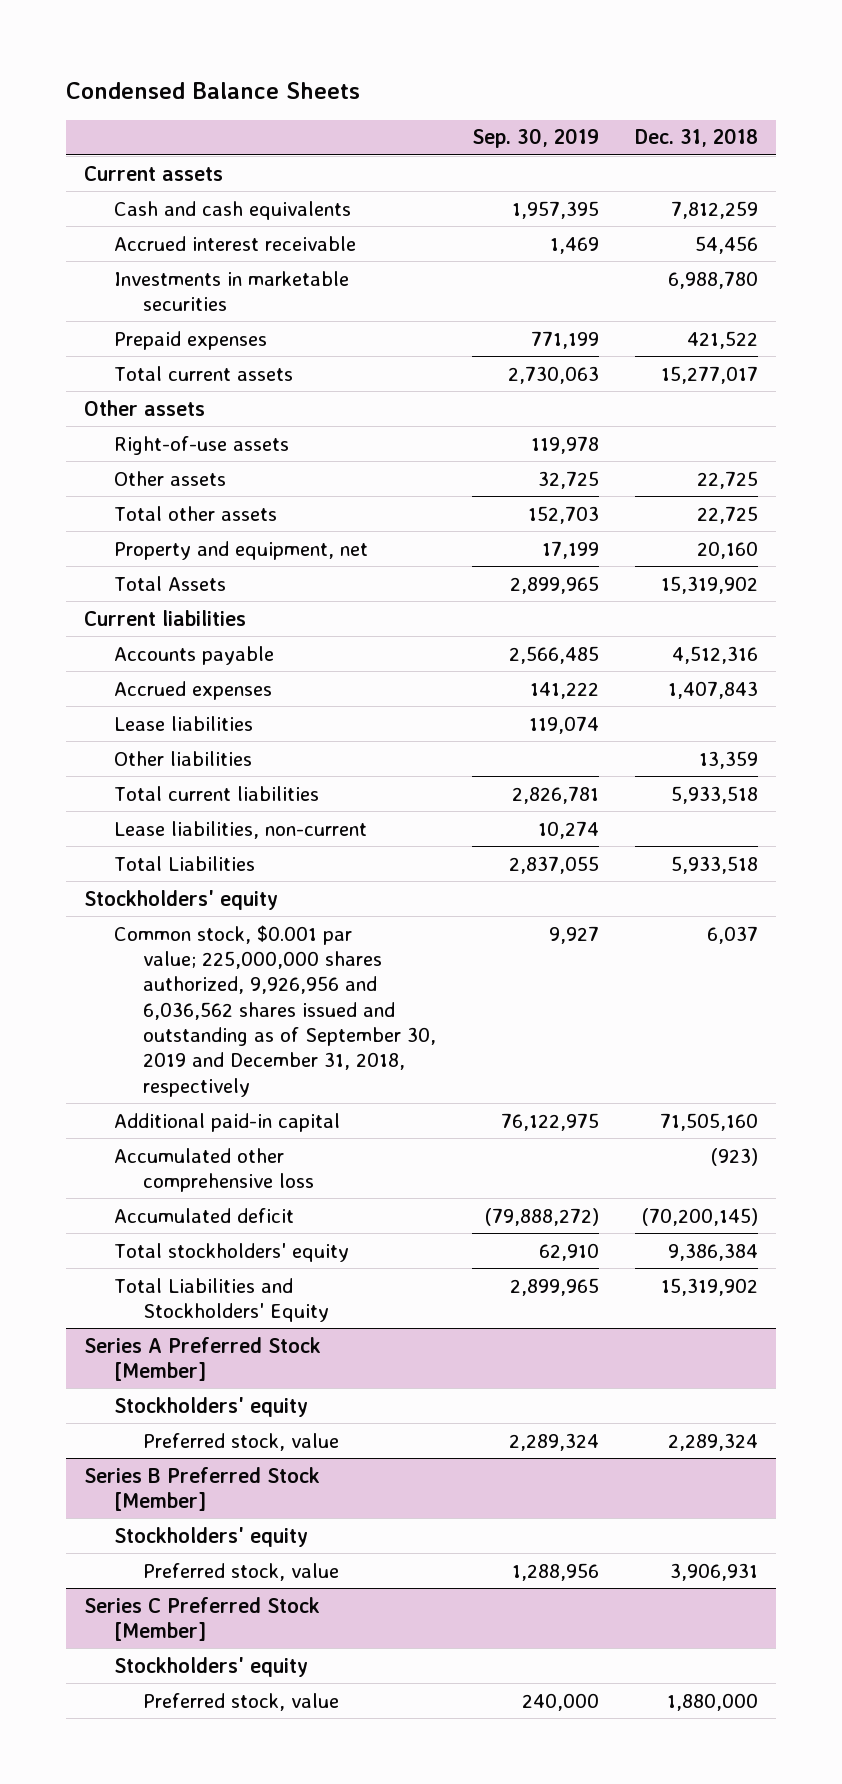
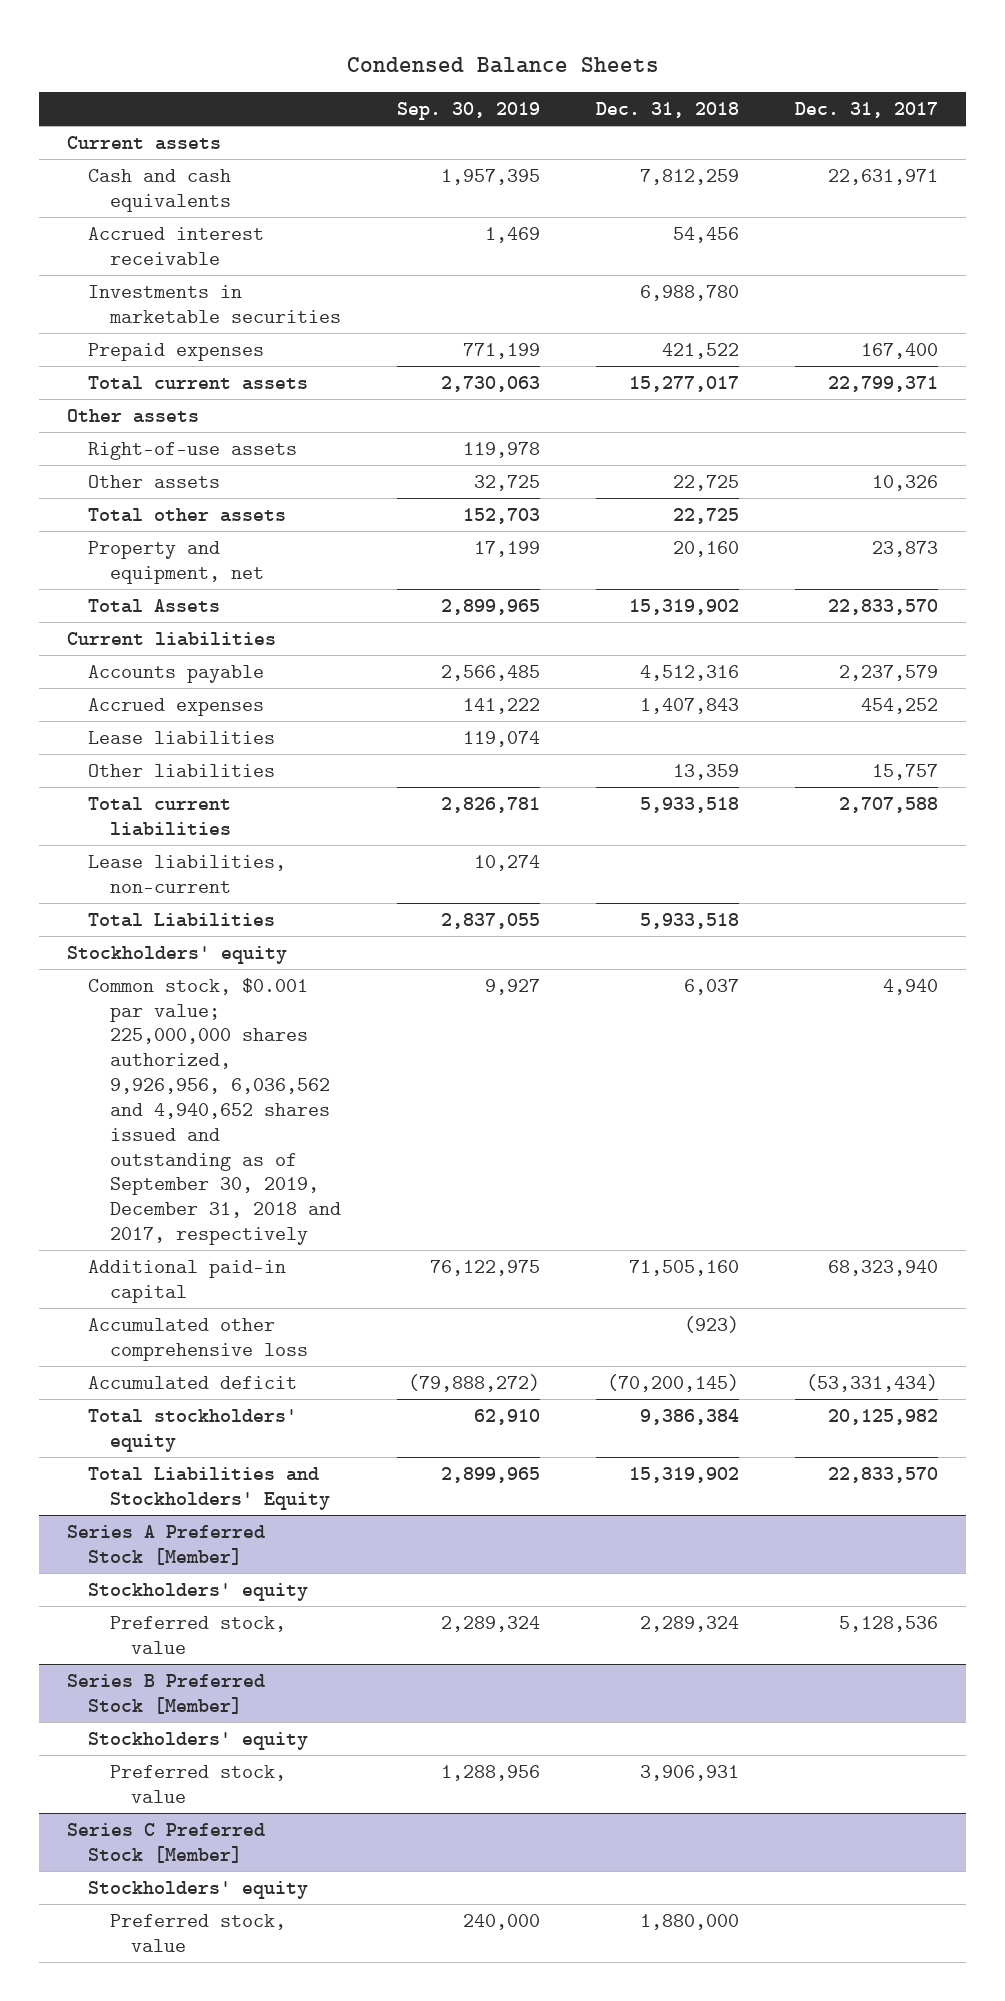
none -> [795,102,939,119] Dec. 31, 2017
[113,924,437,1097] Common stock, $0.001 par value; 225,000,000 shares authorized, 9,926,956 and 6,036,562 shares issued and outstanding as of September 30, 2019 and December 31, 2018, respectively -> [88,977,341,1246] Common stock, $0.001 par value; 225,000,000 shares authorized, 9,926,956, 6,036,562 and 4,940,652 shares issued and outstanding as of September 30, 2019, December 31, 2018 and 2017, respectively

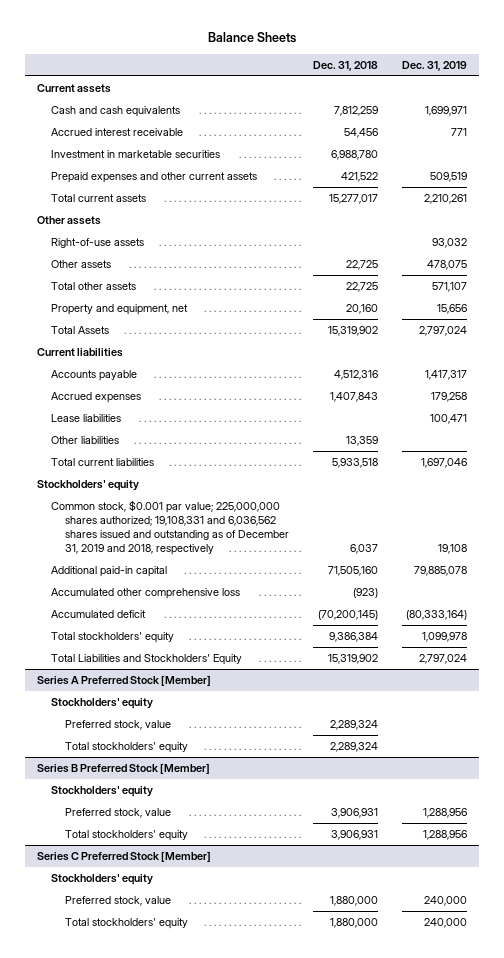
[346,56,659,73] Condensed Balance Sheets -> [208,32,297,44] Balance Sheets
[396,102,540,121] Sep. 30, 2019 -> none
[795,102,939,119] Dec. 31, 2017 -> none
none -> [401,60,467,71] Dec. 31, 2019
[88,284,341,323] Investments in marketable securities -> [51,150,221,159] Investment in marketable securities
[88,342,265,361] Prepaid expenses -> [51,172,258,184] Prepaid expenses and other current assets
[88,854,287,893] Lease liabilities, non-current -> none
[88,912,276,927] Total Liabilities -> none
[88,977,341,1246] Common stock, $0.001 par value; 225,000,000 shares authorized, 9,926,956, 6,036,562 and 4,940,652 shares issued and outstanding as of September 30, 2019, December 31, 2018 and 2017, respectively -> [51,500,290,555] Common stock, $0.001 par value; 225,000,000 shares authorized; 19,108,331 and 6,036,562 shares issued and outstanding as of December 31, 2019 and 2018, respectively
none -> [65,742,189,754] Total stockholders' equity
none -> [65,830,189,842] Total stockholders' equity
none -> [65,918,189,930] Total stockholders' equity

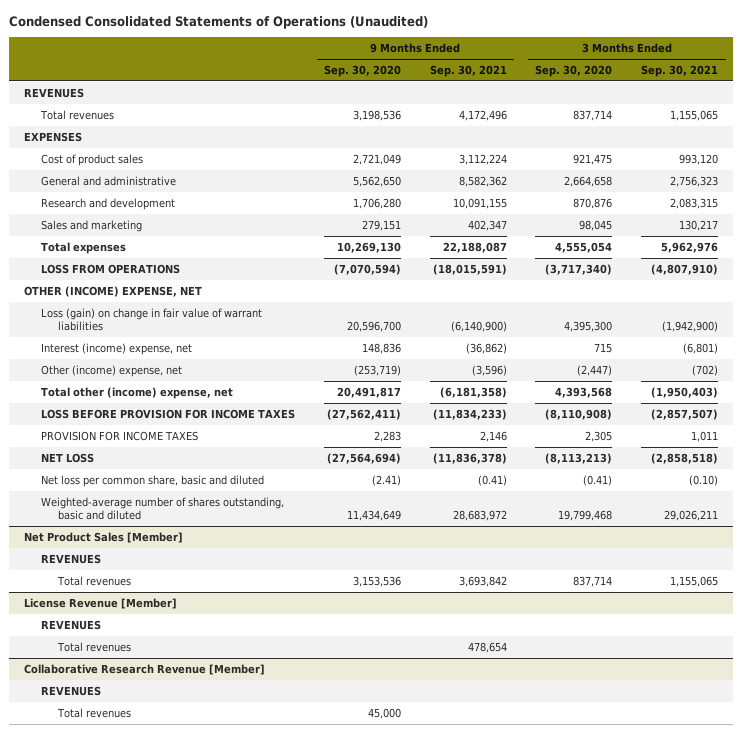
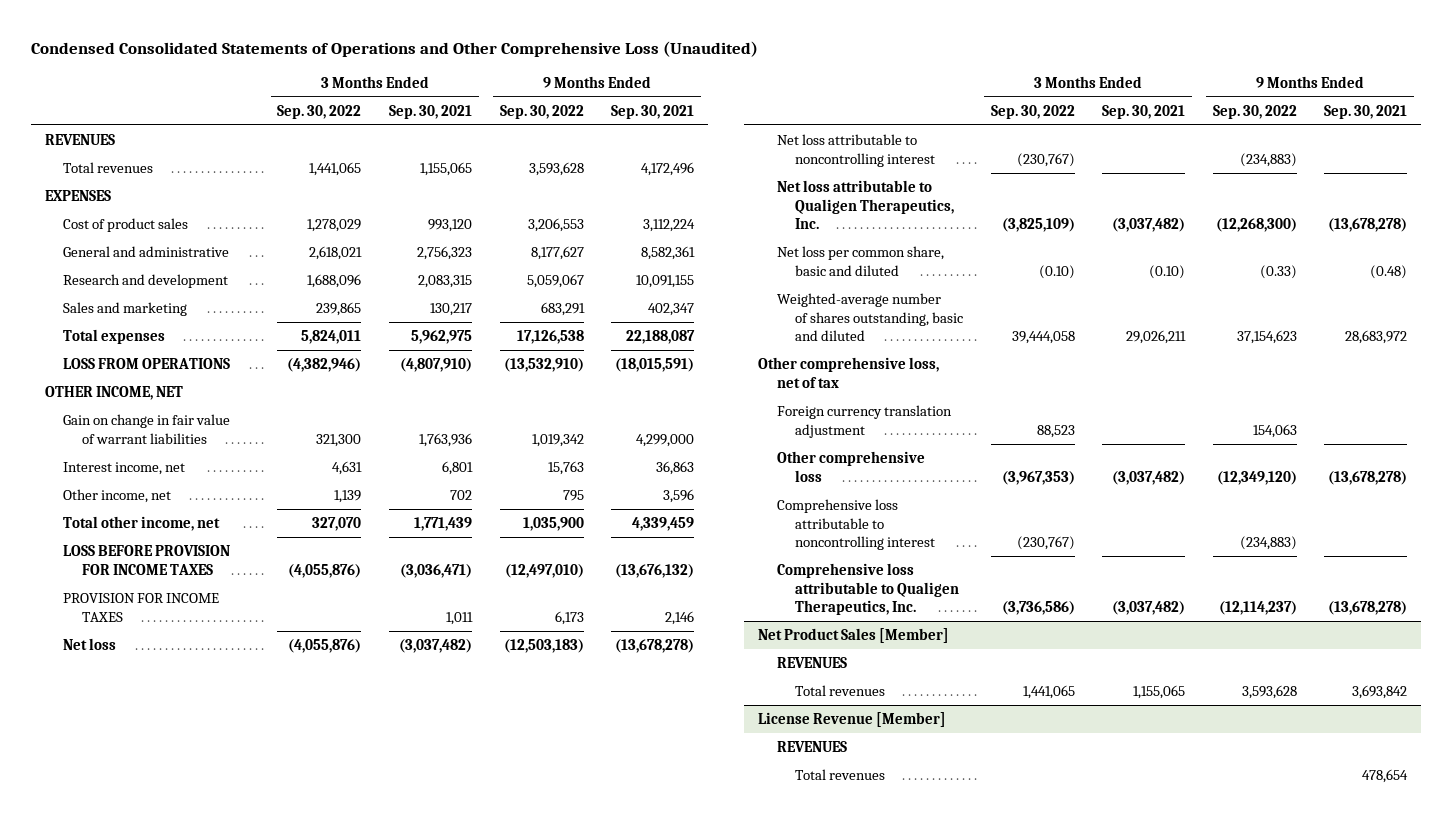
[9,16,429,30] Condensed Consolidated Statements of Operations (Unaudited) -> [31,40,759,57] Condensed Consolidated Statements of Operations and Other Comprehensive Loss (Unaudited)
[323,64,401,77] Sep. 30, 2020 -> none
[535,64,613,77] Sep. 30, 2020 -> none
none -> [277,104,362,119] Sep. 30, 2022
none -> [499,104,584,119] Sep. 30, 2022
[458,175,507,187] 8,582,362 -> [641,246,696,261] 8,582,361
[661,241,719,253] 5,962,976 -> [410,330,472,345] 5,962,975
[23,285,202,297] OTHER (INCOME) EXPENSE, NET -> [44,386,183,401] OTHER INCOME, NET
[40,307,262,332] Loss (gain) on change in fair value of warrant liabilities -> [63,414,231,444] Gain on change in fair value of warrant liabilities
[450,321,507,333] (6,140,900) -> [636,433,695,447] 4,299,000
[662,321,719,333] (1,942,900) -> [418,432,472,447] 1,763,936
[40,342,192,355] Interest (income) expense, net -> [63,462,186,476] Interest income, net
[465,342,507,354] (36,862) -> [656,461,695,476] 36,863
[683,342,719,354] (6,801) -> [441,461,473,476] 6,801
[40,364,182,377] Other (income) expense, net -> [63,489,172,504] Other income, net
[471,364,507,376] (3,596) -> [663,489,695,504] 3,596
[692,364,719,376] (702) -> [449,490,472,501] 702
[40,386,233,399] Total other (income) expense, net -> [63,516,221,532] Total other income, net
[439,386,507,398] (6,181,358) -> [632,517,695,532] 4,339,459
[651,386,719,398] (1,950,403) -> [413,517,472,532] 1,771,439
[432,408,507,420] (11,834,233) -> [615,563,695,578] (13,676,132)
[651,408,719,420] (2,857,507) -> [399,563,472,578] (3,036,471)
none -> [63,638,117,651] Net loss
none -> [776,134,936,167] Net loss attributable to noncontrolling interest
[40,452,94,463] NET LOSS -> [776,180,955,229] Net loss attributable to Qualigen Therapeutics, Inc.
[432,452,507,464] (11,836,378) -> [1328,217,1408,232] (13,678,278)
[651,452,719,464] (2,858,518) -> [1112,217,1186,232] (3,037,482)
[477,474,507,486] (0.41) -> [1370,264,1408,279] (0.48)
none -> [758,357,940,388] Other comprehensive loss, net of tax
none -> [776,405,952,438] Foreign currency translation adjustment
none -> [776,451,925,482] Other comprehensive loss
none -> [776,499,936,550] Comprehensive loss attributable to noncontrolling interest
none -> [776,563,960,615] Comprehensive loss attributable to Qualigen Therapeutics, Inc.
[23,663,265,675] Collaborative Research Revenue [Member] -> none
[40,685,101,696] REVENUES -> none
[57,707,132,718] Total revenues -> none

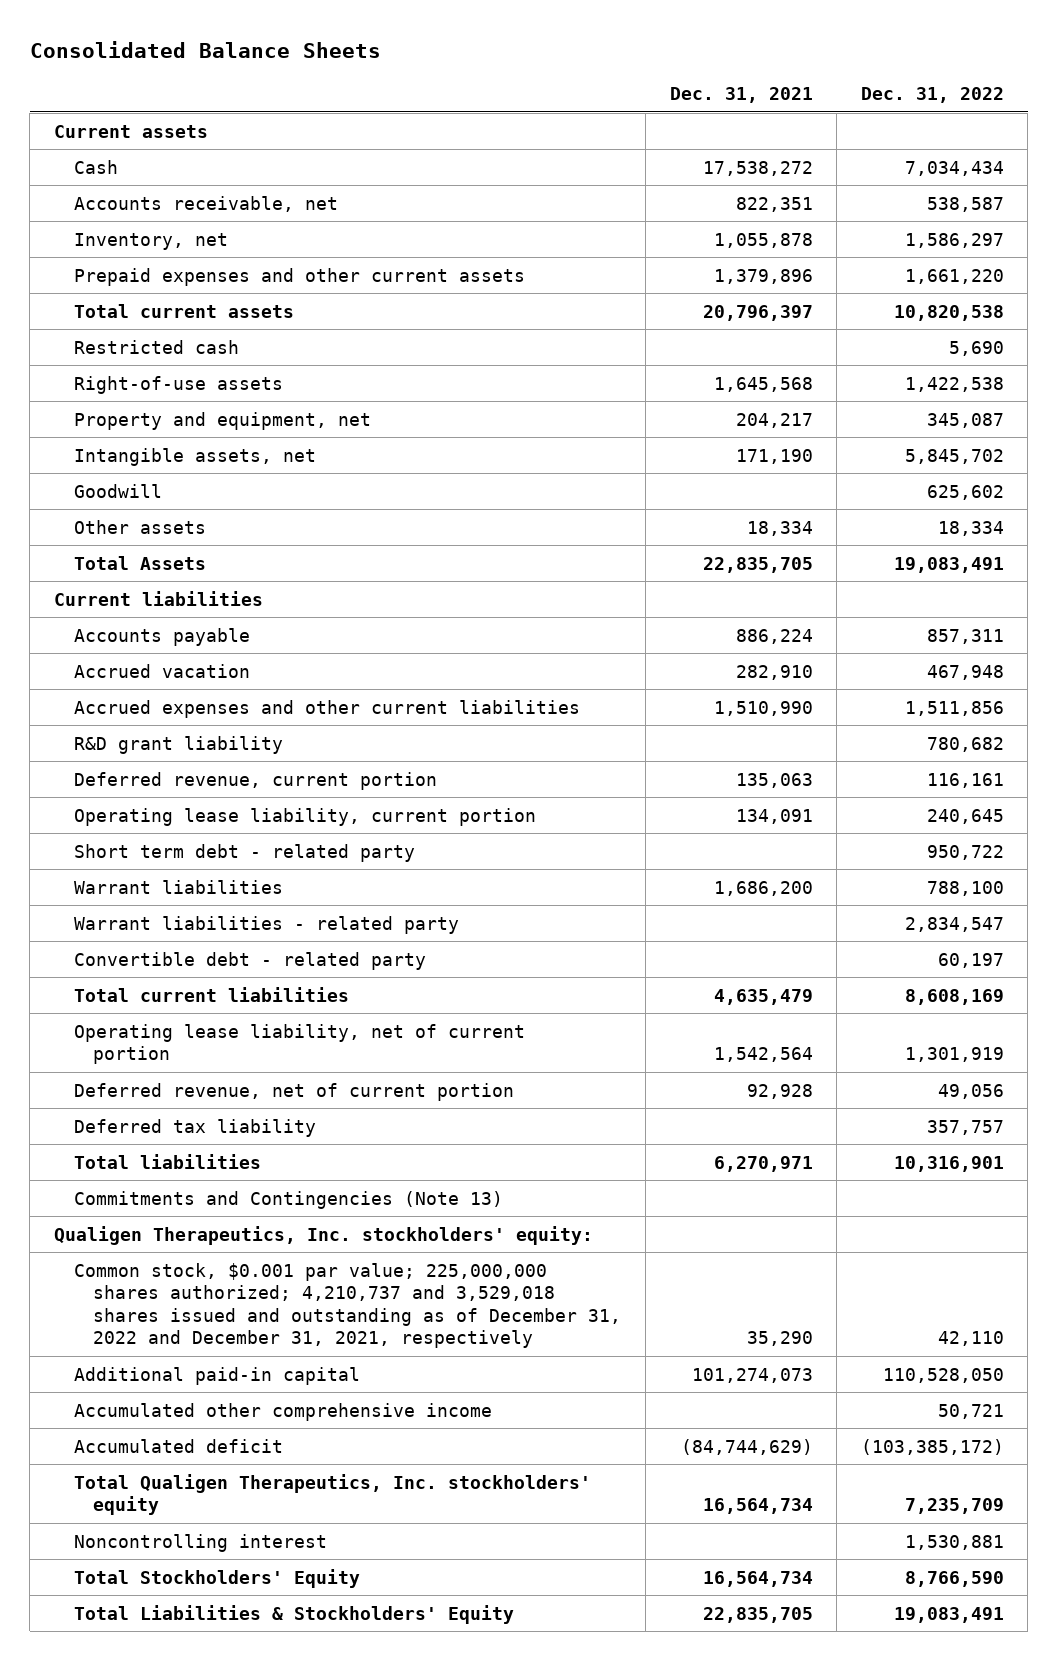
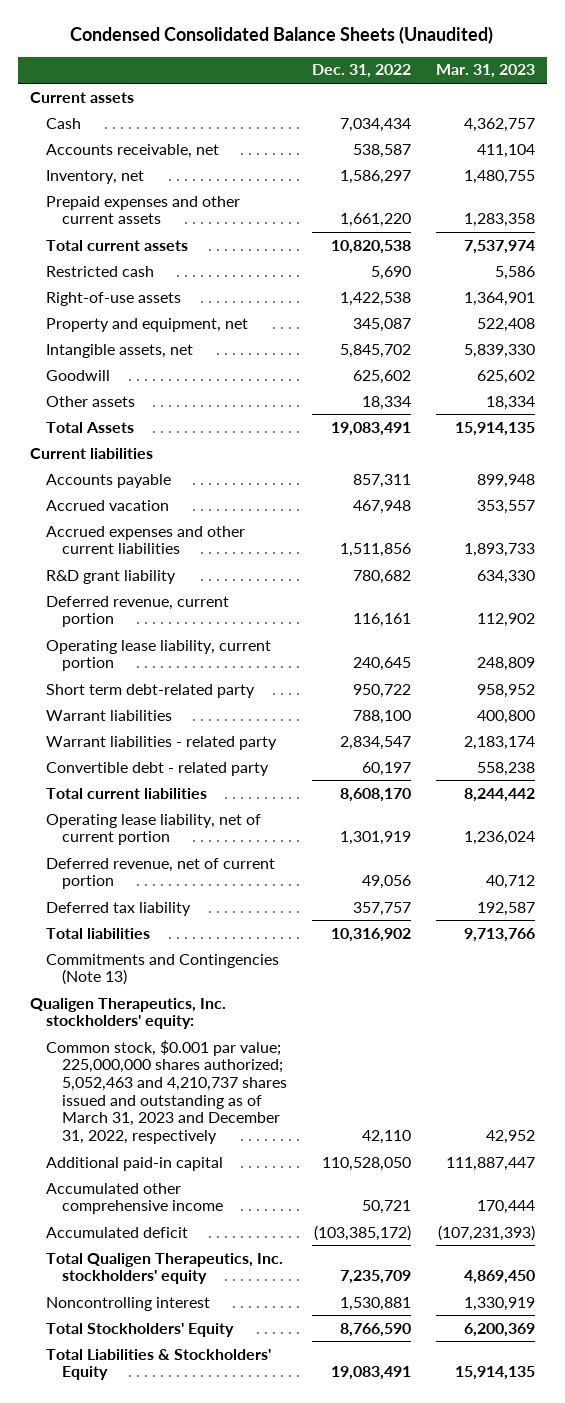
[29,40,381,58] Consolidated Balance Sheets -> [70,26,494,45] Condensed Consolidated Balance Sheets (Unaudited)
[669,86,813,103] Dec. 31, 2021 -> none
none -> [435,64,535,79] Mar. 31, 2023
[73,843,415,862] Short term debt - related party -> [46,683,256,698] Short term debt-related party
[904,988,1004,1005] 8,608,169 -> [340,787,412,802] 8,608,170
[893,1155,1004,1172] 10,316,901 -> [331,927,412,942] 10,316,902
[73,1262,622,1349] Common stock, $0.001 par value; 225,000,000 shares authorized; 4,210,737 and 3,529,018 shares issued and outstanding as of December 31, 2022 and December 31, 2021, respectively -> [46,1039,288,1144] Common stock, $0.001 par value; 225,000,000 shares authorized; 5,052,463 and 4,210,737 shares issued and outstanding as of March 31, 2023 and December 31, 2022, respectively

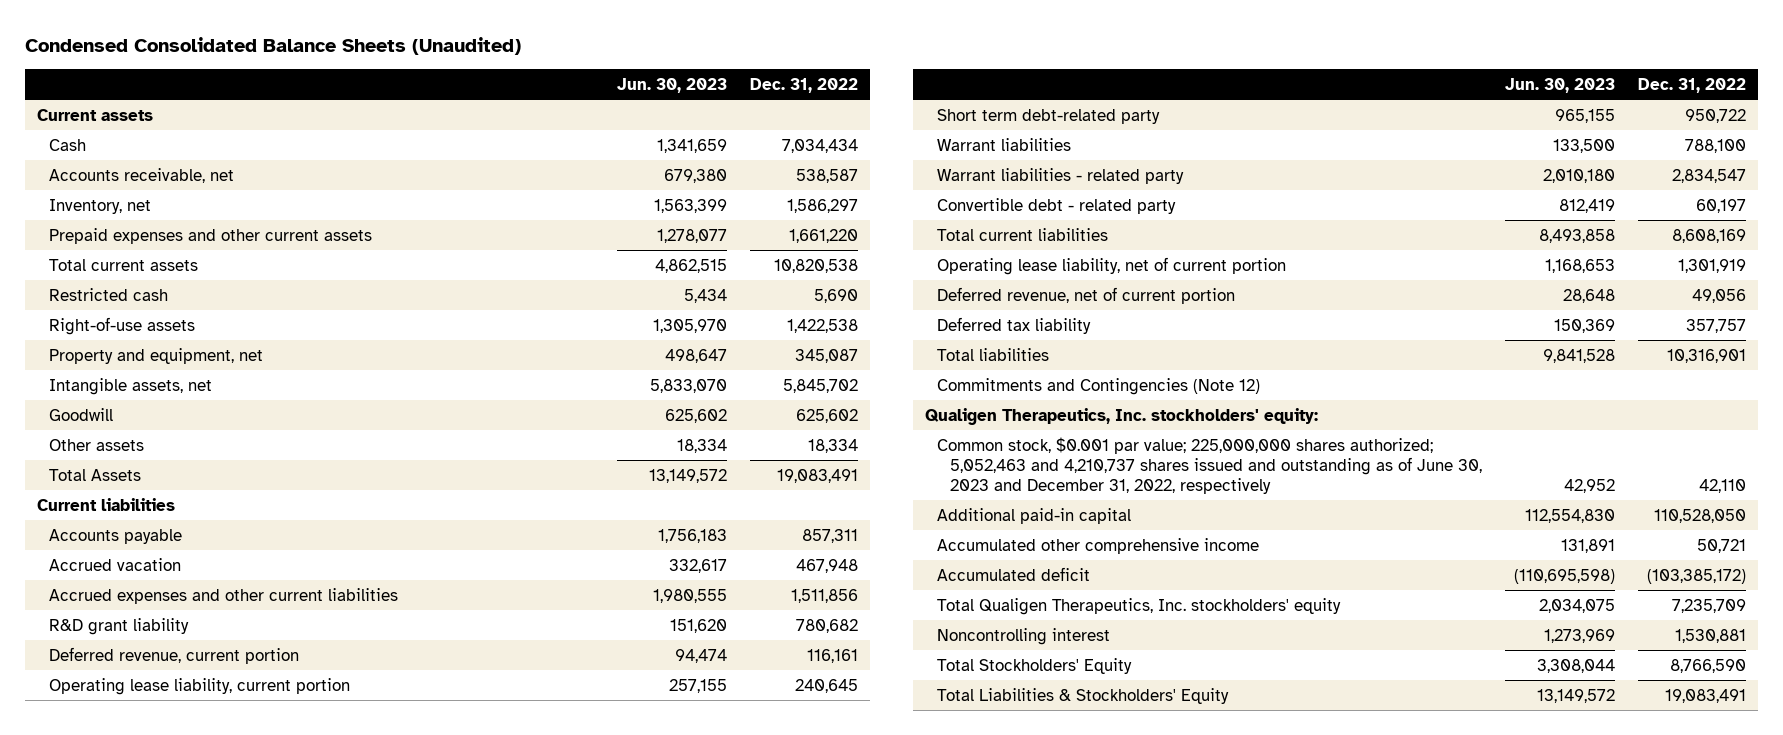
[435,64,535,79] Mar. 31, 2023 -> none
none -> [617,78,728,94] Jun. 30, 2023
[340,787,412,802] 8,608,170 -> [1672,228,1747,243] 8,608,169
[331,927,412,942] 10,316,902 -> [1667,348,1747,363] 10,316,901
[46,953,280,986] Commitments and Contingencies (Note 13) -> [937,377,1261,395] Commitments and Contingencies (Note 12)
[46,1039,288,1144] Common stock, $0.001 par value; 225,000,000 shares authorized; 5,052,463 and 4,210,737 shares issued and outstanding as of March 31, 2023 and December 31, 2022, respectively -> [937,436,1482,494] Common stock, $0.001 par value; 225,000,000 shares authorized; 5,052,463 and 4,210,737 shares issued and outstanding as of June 30, 2023 and December 31, 2022, respectively

